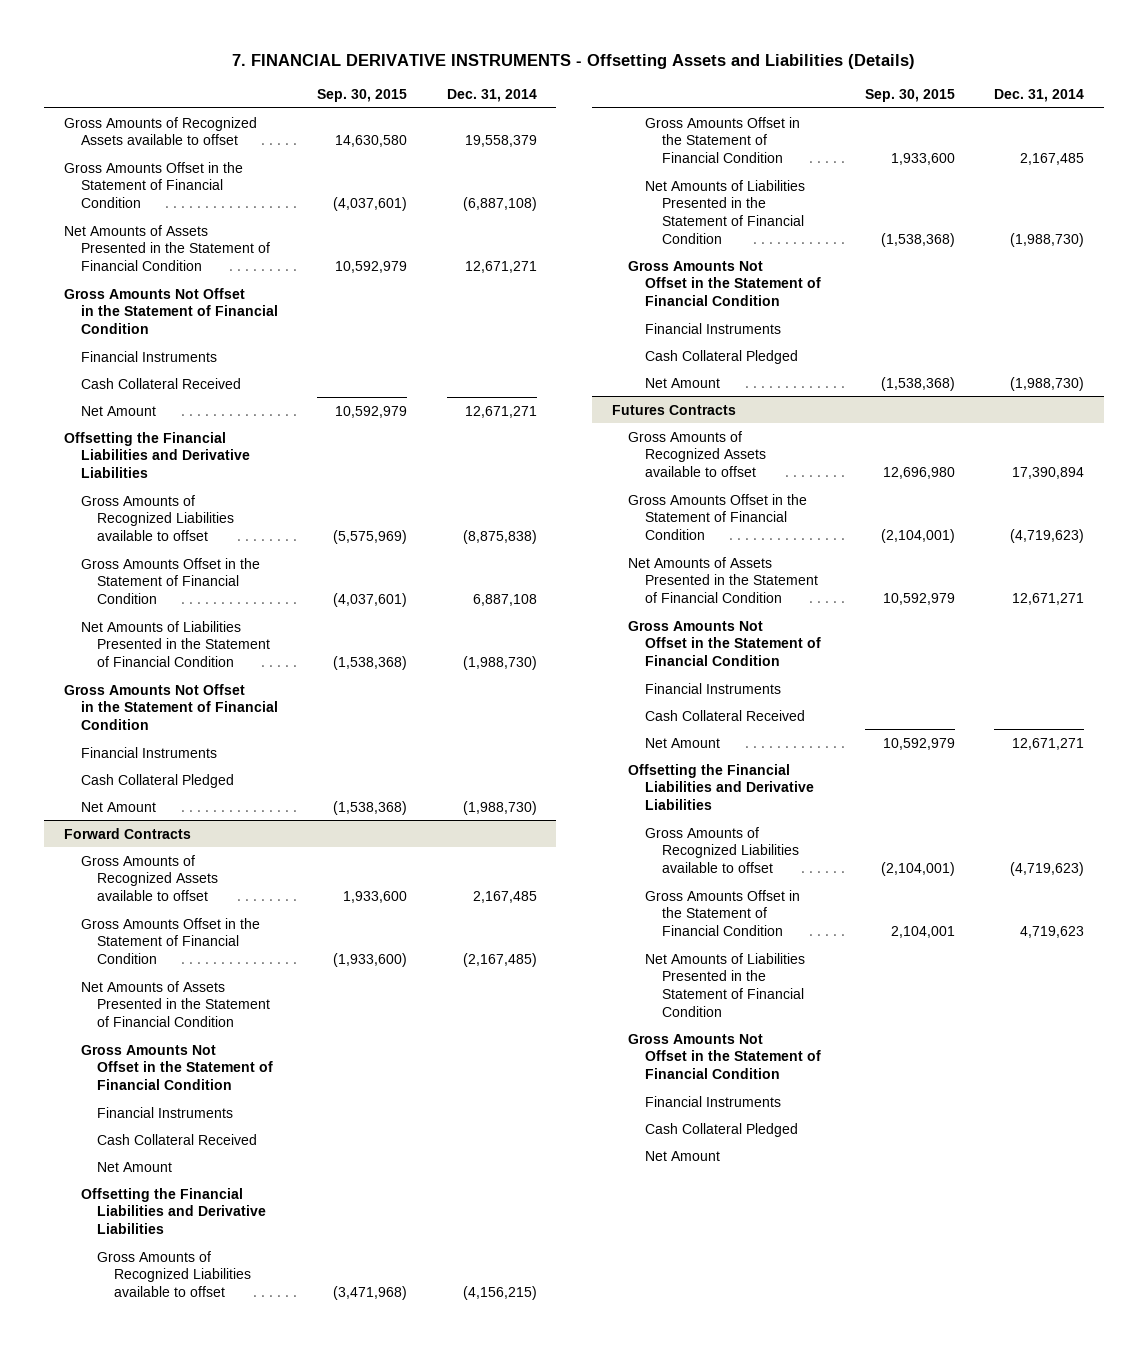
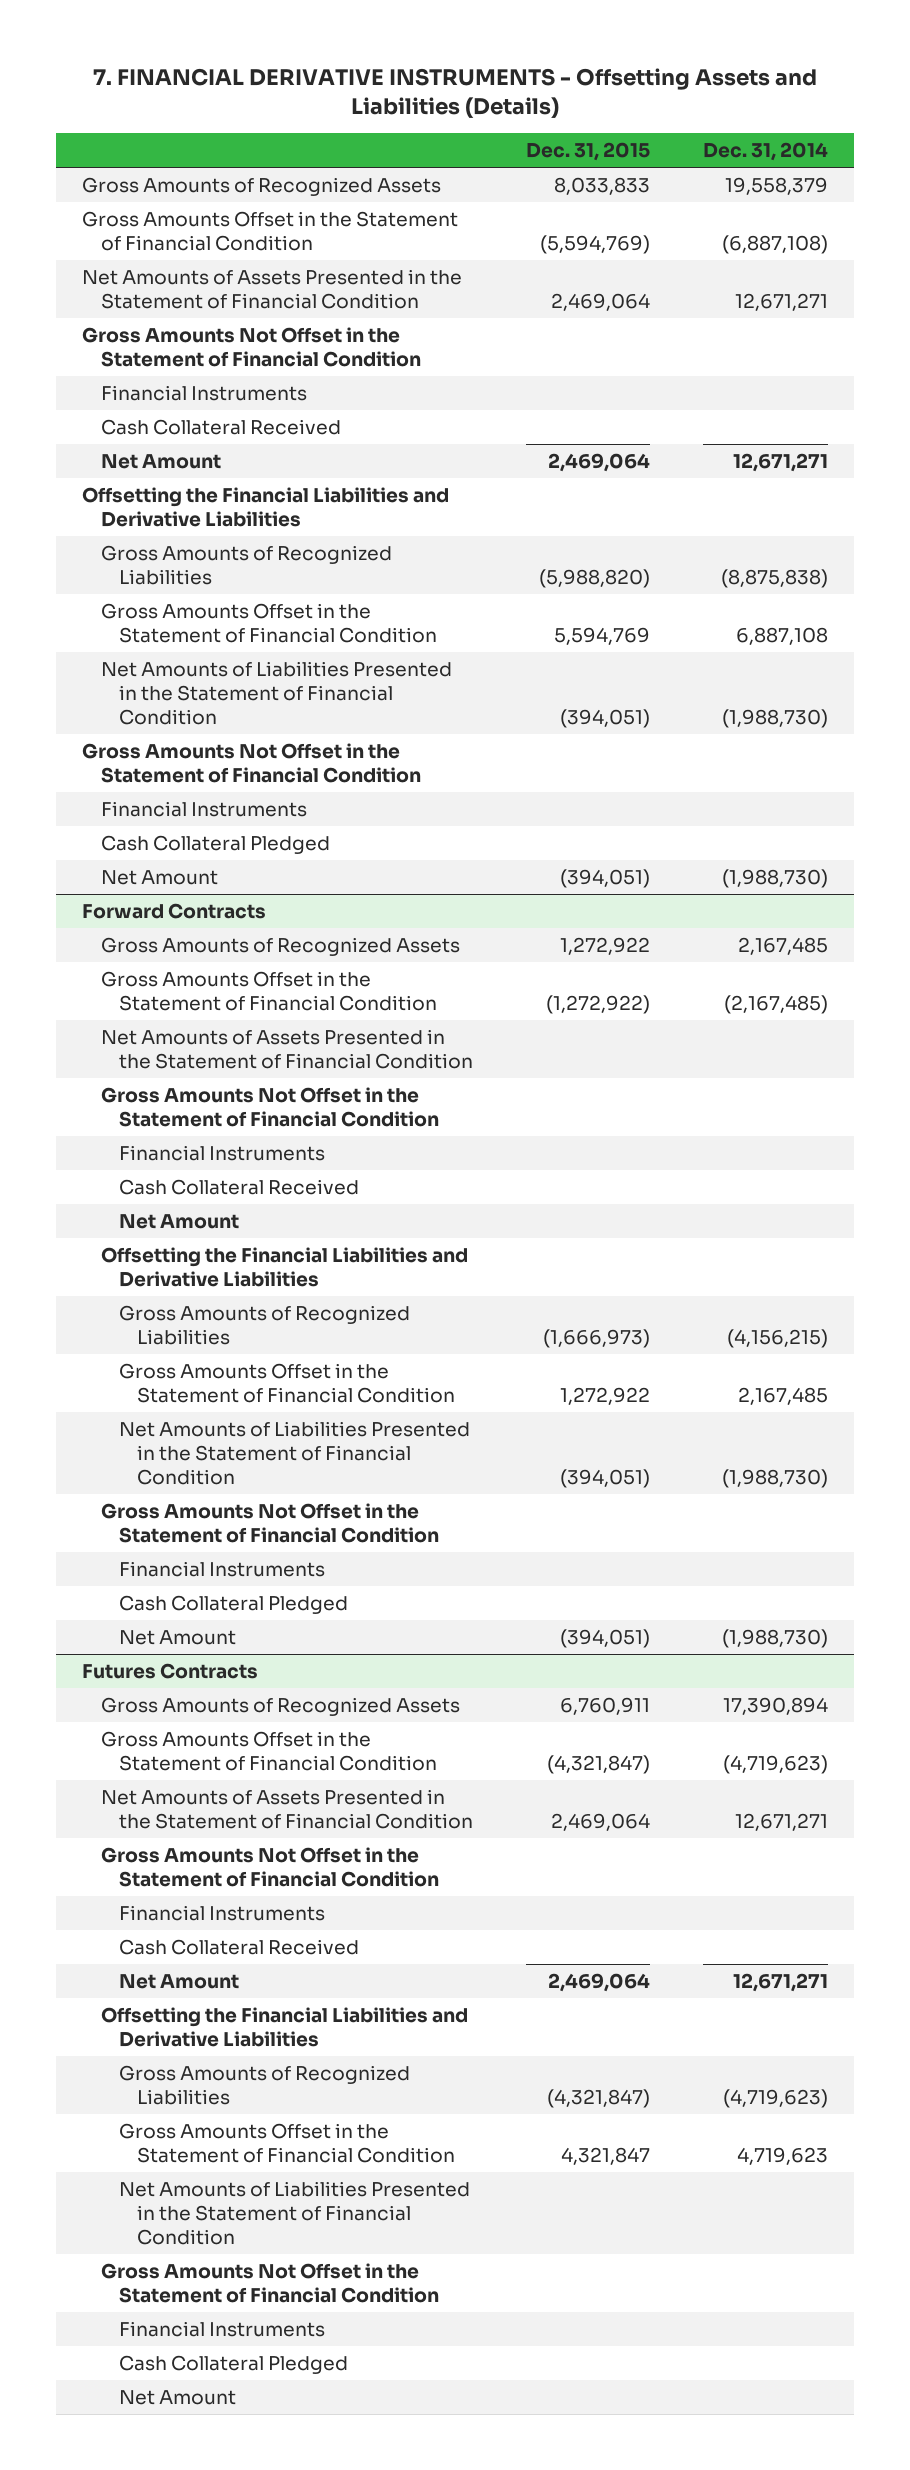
[317,89,408,103] Sep. 30, 2015 -> none
none -> [525,142,650,162] Dec. 31, 2015
[63,116,257,146] Gross Amounts of Recognized Assets available to offset -> [82,177,442,197] Gross Amounts of Recognized Assets
[80,494,235,541] Gross Amounts of Recognized Liabilities available to offset -> [100,545,392,586] Gross Amounts of Recognized Liabilities
[80,854,219,901] Gross Amounts of Recognized Assets available to offset -> [100,937,460,957] Gross Amounts of Recognized Assets
[97,1250,252,1297] Gross Amounts of Recognized Liabilities available to offset -> [118,1305,410,1346] Gross Amounts of Recognized Liabilities
[628,430,766,477] Gross Amounts of Recognized Assets available to offset -> [100,1697,460,1717] Gross Amounts of Recognized Assets
[644,826,799,873] Gross Amounts of Recognized Liabilities available to offset -> [118,2065,410,2106] Gross Amounts of Recognized Liabilities

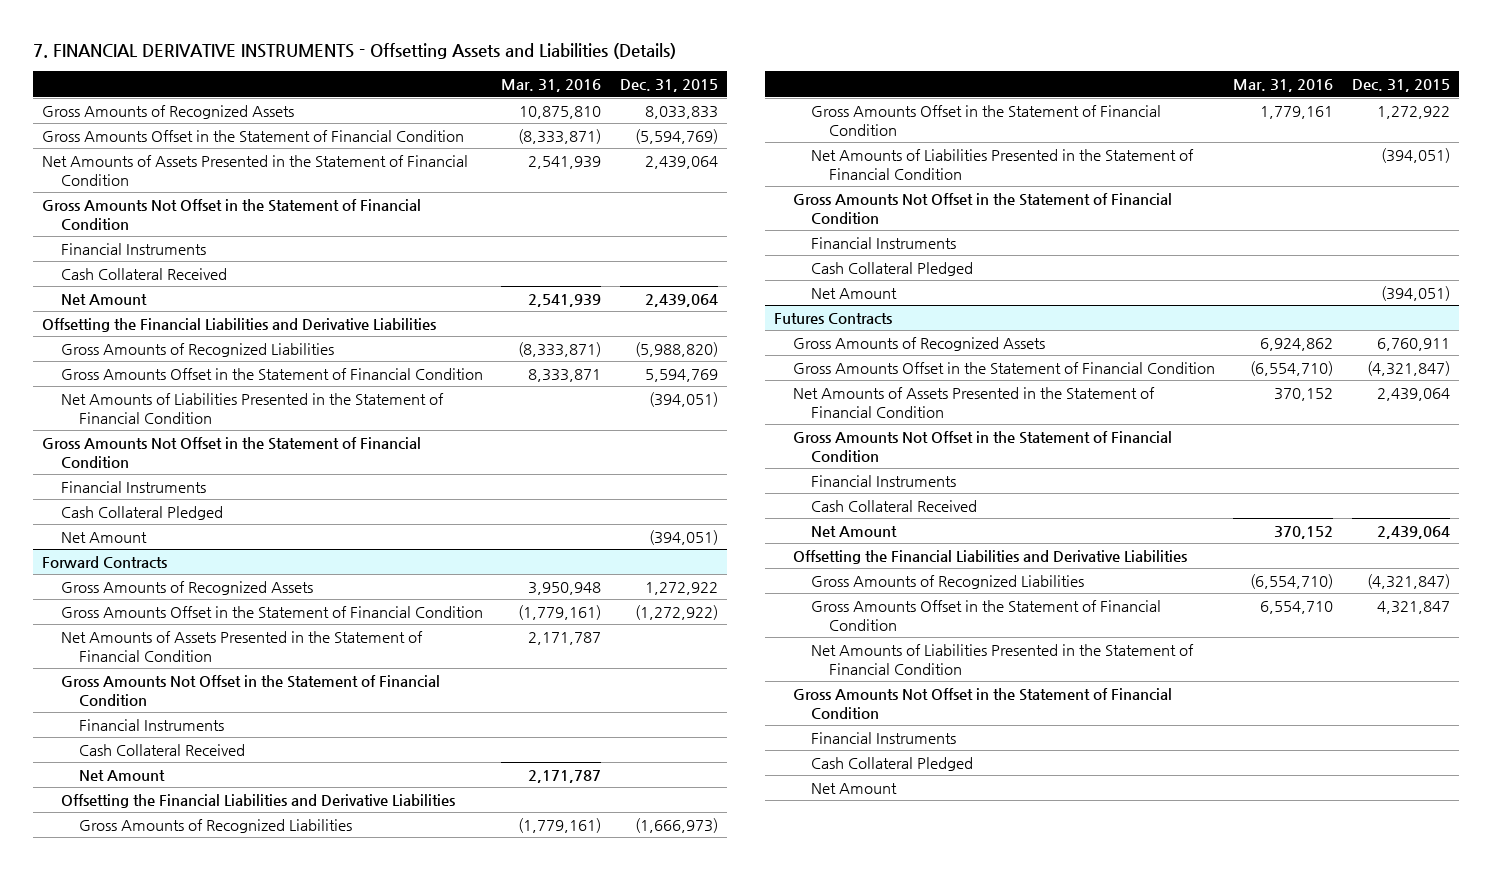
[702,142,828,162] Dec. 31, 2014 -> none
none -> [501,79,602,93] Mar. 31, 2016
[550,293,650,312] 2,469,064 -> [645,155,719,169] 2,439,064
[547,453,650,473] 2,469,064 -> [645,293,719,307] 2,439,064
[550,1813,650,1832] 2,469,064 -> [1376,387,1450,401] 2,439,064
[547,1973,650,1993] 2,469,064 -> [1376,525,1450,539] 2,439,064

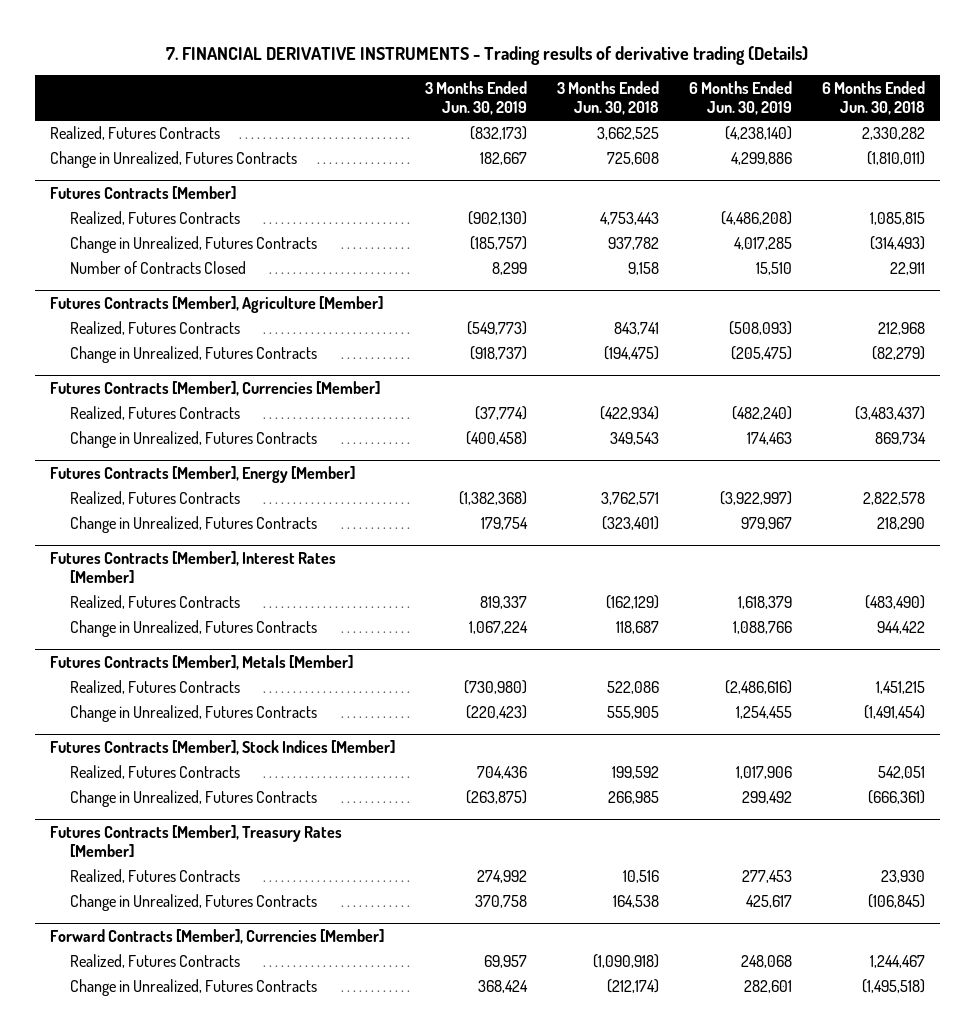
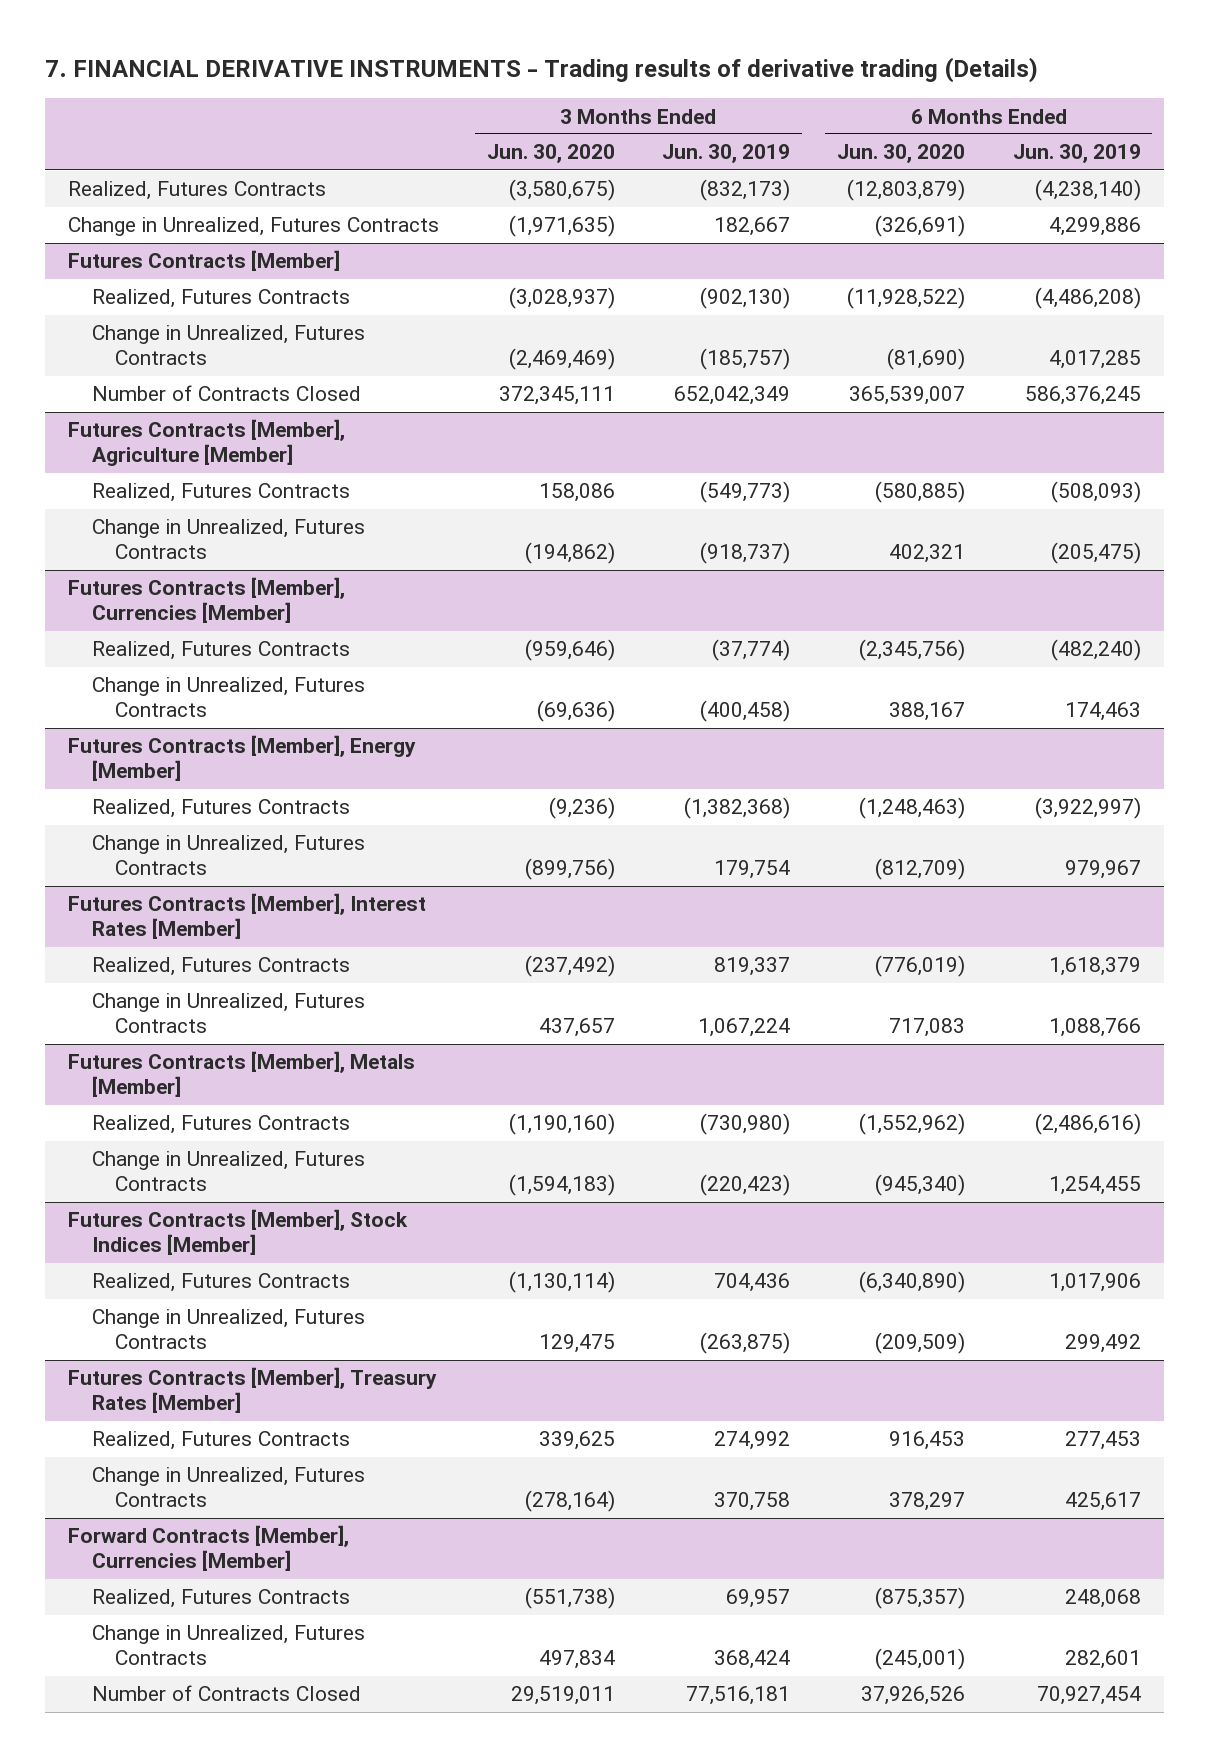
[556,80,659,116] 3 Months Ended Jun. 30, 2018 -> none
[821,80,925,116] 6 Months Ended Jun. 30, 2018 -> none
none -> [486,144,615,164] Jun. 30, 2020
none -> [837,144,966,164] Jun. 30, 2020
[491,262,527,276] 8,299 -> [673,386,790,406] 652,042,349
[755,262,792,276] 15,510 -> [1024,386,1141,406] 586,376,245
none -> [91,1685,361,1702] Number of Contracts Closed

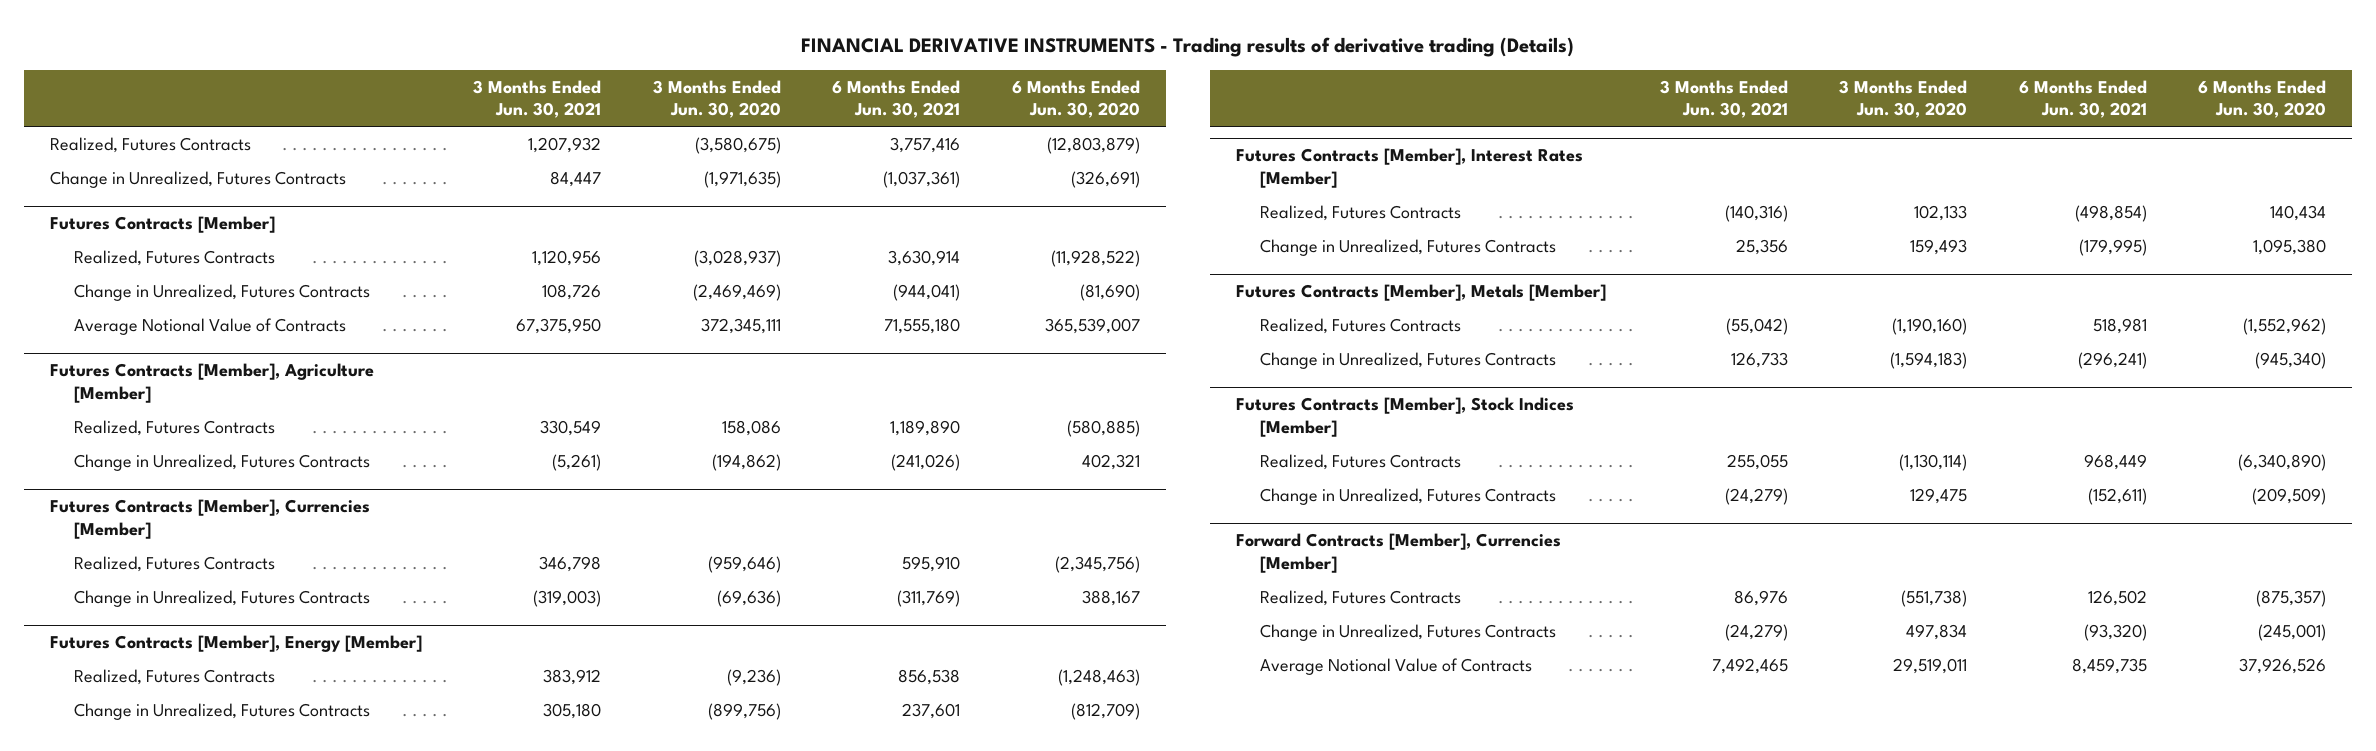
[44,57,1038,84] 7. FINANCIAL DERIVATIVE INSTRUMENTS - Trading results of derivative trading (Details) -> [801,36,1575,57] FINANCIAL DERIVATIVE INSTRUMENTS - Trading results of derivative trading (Details)
[661,144,790,164] Jun. 30, 2019 -> none
[1012,144,1141,164] Jun. 30, 2019 -> none
none -> [473,79,602,119] 3 Months Ended Jun. 30, 2021
none -> [832,79,961,119] 6 Months Ended Jun. 30, 2021
[91,385,361,402] Number of Contracts Closed -> [73,317,346,335] Average Notional Value of Contracts
[524,955,615,978] (237,492) -> [1914,204,1968,221] 102,133
[875,955,966,978] (776,019) -> [2270,204,2327,221] 140,434
[538,1018,615,1038] 437,657 -> [1910,238,1968,255] 159,493
[889,1018,966,1038] 717,083 -> [2253,238,2327,255] 1,095,380
[68,1367,438,1414] Futures Contracts [Member], Treasury Rates [Member] -> none
[91,1431,350,1451] Realized, Futures Contracts -> none
[91,1467,365,1508] Change in Unrealized, Futures Contracts -> none
[91,1685,361,1702] Number of Contracts Closed -> [1259,657,1532,675] Average Notional Value of Contracts

